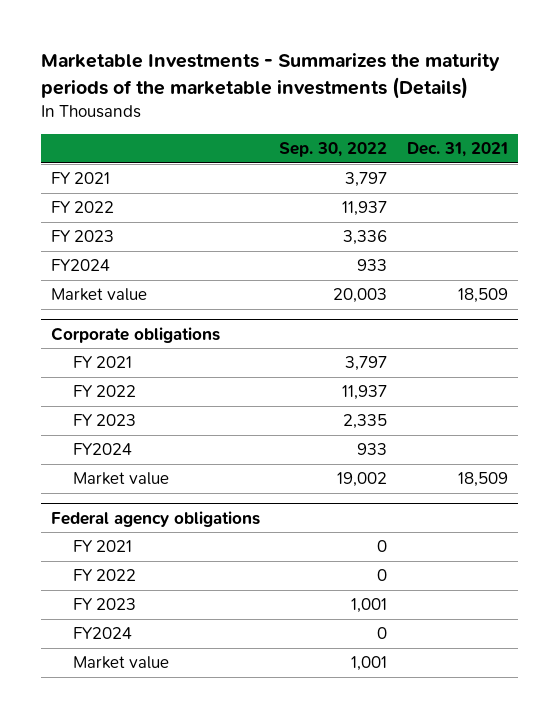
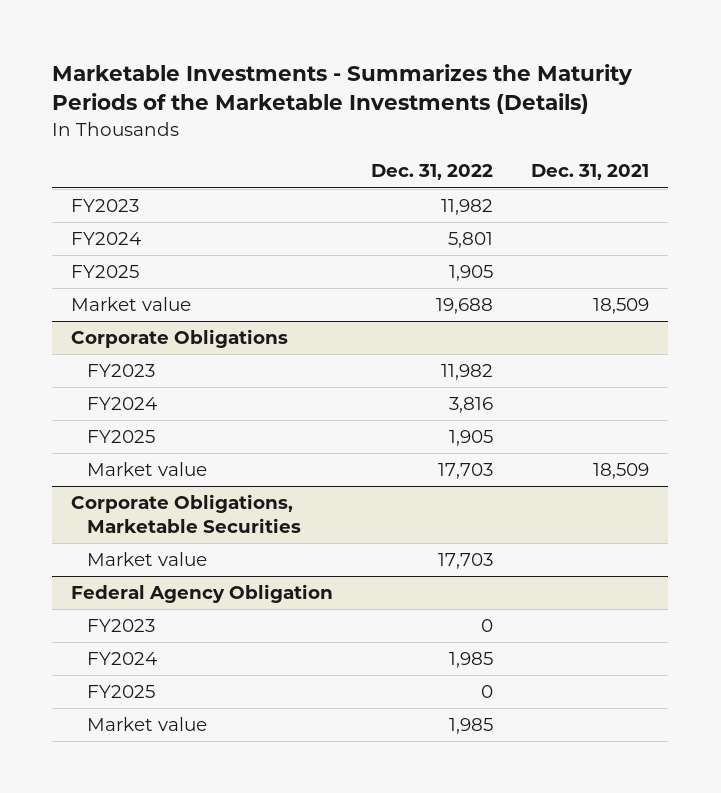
[40,53,500,100] Marketable Investments - Summarizes the maturity periods of the marketable investments (Details) -> [52,64,634,115] Marketable Investments - Summarizes the Maturity Periods of the Marketable Investments (Details)
[279,142,388,158] Sep. 30, 2022 -> none
none -> [371,164,494,181] Dec. 31, 2022
[50,201,114,214] FY 2022 -> none
[50,230,114,243] FY 2023 -> none
[50,172,110,185] FY 2021 -> [71,199,140,213] FY2023
none -> [71,265,140,279] FY2025
[72,385,136,398] FY 2022 -> none
[72,414,136,427] FY 2023 -> none
[50,326,220,343] Corporate obligations -> [71,329,289,349] Corporate Obligations
[72,356,132,369] FY 2021 -> [86,364,155,378] FY2023
none -> [86,430,155,444] FY2025
[72,569,136,582] FY 2022 -> none
[72,598,136,611] FY 2023 -> none
none -> [71,494,301,534] Corporate Obligations, Marketable Securities
none -> [86,552,207,567] Market value
[50,510,260,527] Federal agency obligations -> [71,584,334,604] Federal Agency Obligation
[72,540,132,553] FY 2021 -> [86,619,155,633] FY2023
none -> [86,685,155,699] FY2025

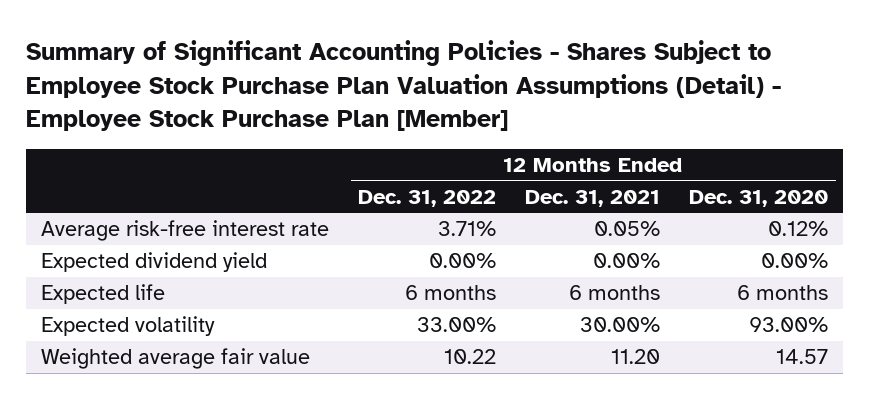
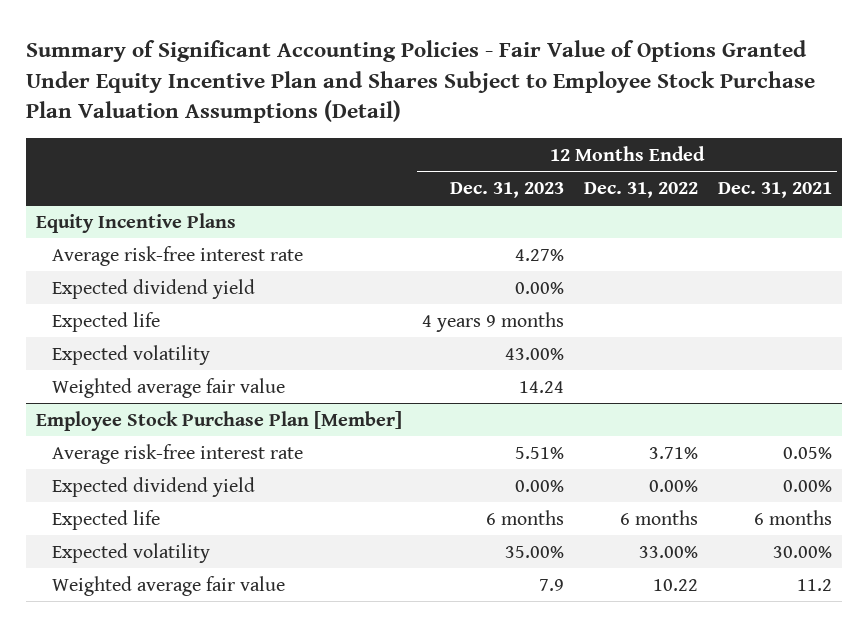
[25,39,781,132] Summary of Significant Accounting Policies - Shares Subject to Employee Stock Purchase Plan Valuation Assumptions (Detail) - Employee Stock Purchase Plan [Member] -> [26,39,816,124] Summary of Significant Accounting Policies - Fair Value of Options Granted Under Equity Incentive Plan and Shares Subject to Employee Stock Purchase Plan Valuation Assumptions (Detail)
[689,189,829,207] Dec. 31, 2020 -> none
none -> [450,181,565,198] Dec. 31, 2023
none -> [36,212,237,233] Equity Incentive Plans
none -> [52,245,304,266] Average risk-free interest rate
none -> [52,278,256,299] Expected dividend yield
none -> [52,311,161,332] Expected life
none -> [52,344,211,365] Expected volatility
none -> [52,377,286,398] Weighted average fair value
none -> [36,410,403,431] Employee Stock Purchase Plan [Member]
[611,349,661,365] 11.20 -> [796,578,832,591] 11.2

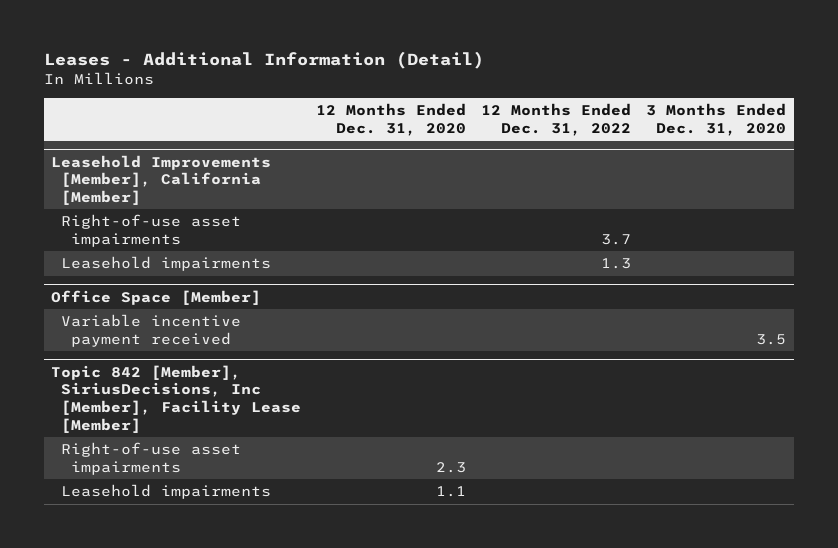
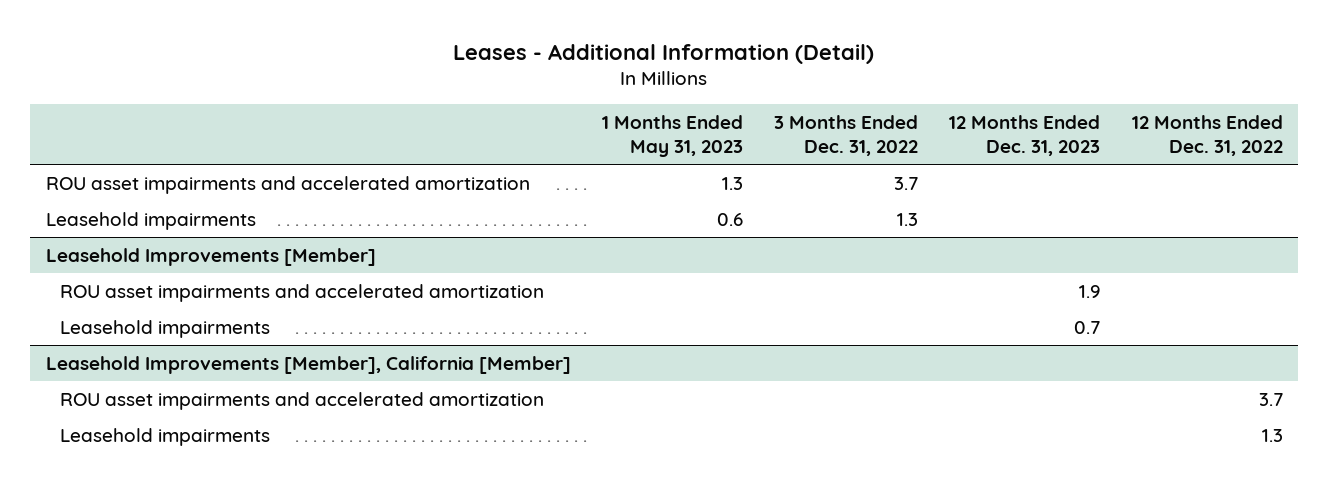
[316,103,467,136] 12 Months Ended Dec. 31, 2020 -> none
[646,103,787,136] 3 Months Ended Dec. 31, 2020 -> none
none -> [602,115,744,157] 1 Months Ended May 31, 2023
none -> [774,115,919,156] 3 Months Ended Dec. 31, 2022
none -> [949,115,1101,156] 12 Months Ended Dec. 31, 2023
none -> [46,175,531,194] ROU asset impairments and accelerated amortization
none -> [46,211,257,230] Leasehold impairments
none -> [46,247,377,266] Leasehold Improvements [Member]
none -> [60,283,545,302] ROU asset impairments and accelerated amortization
none -> [60,319,271,338] Leasehold impairments
[61,214,242,247] Right-of-use asset impairments -> [60,391,545,410] ROU asset impairments and accelerated amortization
[51,289,262,305] Office Space [Member] -> none
[61,314,242,347] Variable incentive payment received -> none
[51,364,302,433] Topic 842 [Member], SiriusDecisions, Inc [Member], Facility Lease [Member] -> none
[61,442,242,475] Right-of-use asset impairments -> none
[61,484,272,500] Leasehold impairments -> none

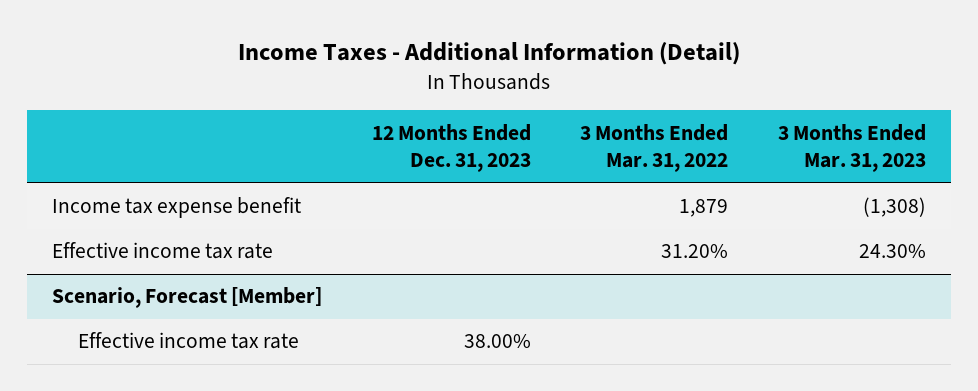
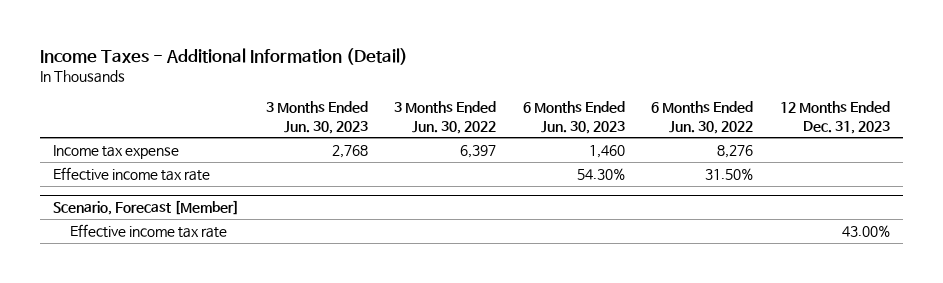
[580,123,729,173] 3 Months Ended Mar. 31, 2022 -> none
[777,123,926,173] 3 Months Ended Mar. 31, 2023 -> none
none -> [265,101,368,134] 3 Months Ended Jun. 30, 2023
none -> [394,101,497,134] 3 Months Ended Jun. 30, 2022
none -> [522,101,625,134] 6 Months Ended Jun. 30, 2023
none -> [651,101,754,134] 6 Months Ended Jun. 30, 2022
[51,197,301,219] Income tax expense benefit -> [53,145,180,160] Income tax expense
[463,334,531,349] 38.00% -> [841,225,890,238] 43.00%

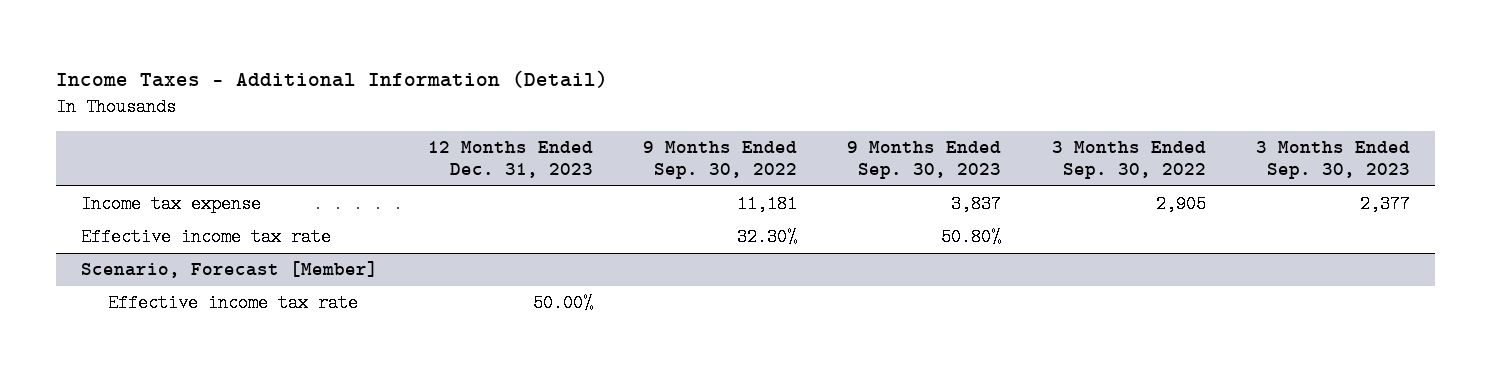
[265,101,368,134] 3 Months Ended Jun. 30, 2023 -> none
[394,101,497,134] 3 Months Ended Jun. 30, 2022 -> none
[522,101,625,134] 6 Months Ended Jun. 30, 2023 -> none
[651,101,754,134] 6 Months Ended Jun. 30, 2022 -> none
none -> [643,141,798,180] 9 Months Ended Sep. 30, 2022
none -> [847,141,1002,180] 9 Months Ended Sep. 30, 2023
none -> [1051,141,1206,180] 3 Months Ended Sep. 30, 2022
none -> [1255,141,1410,180] 3 Months Ended Sep. 30, 2023
[841,225,890,238] 43.00% -> [532,294,593,313] 50.00%

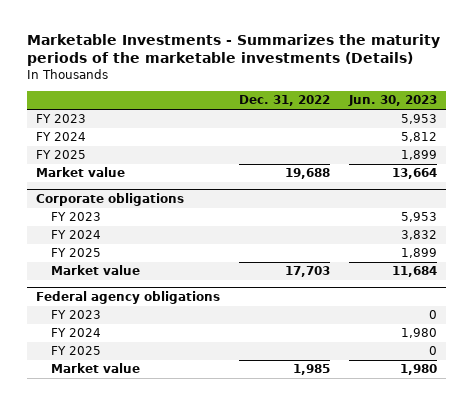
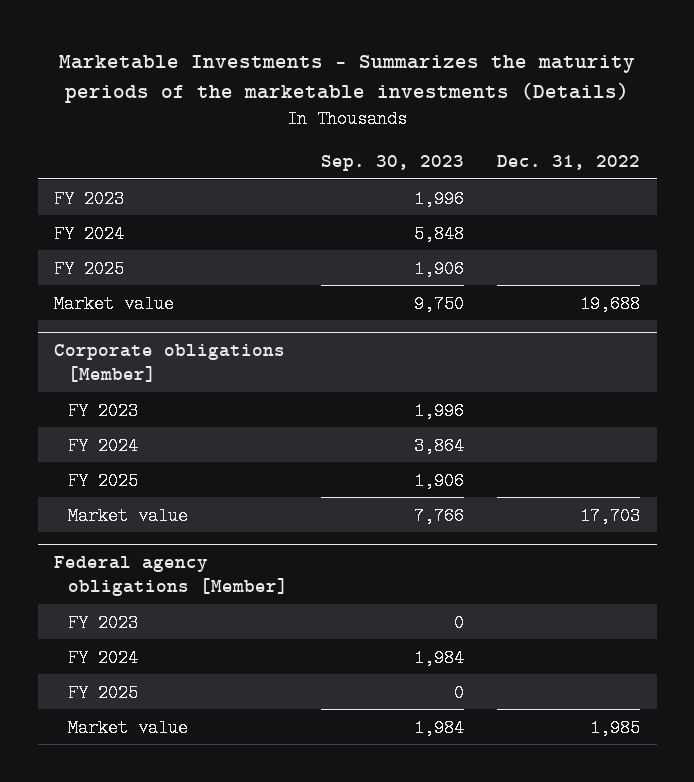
[347,95,437,107] Jun. 30, 2023 -> none
none -> [321,154,465,171] Sep. 30, 2023
[36,192,185,206] Corporate obligations -> [54,343,286,383] Corporate obligations [Member]
[36,290,221,304] Federal agency obligations -> [54,555,289,597] Federal agency obligations [Member]

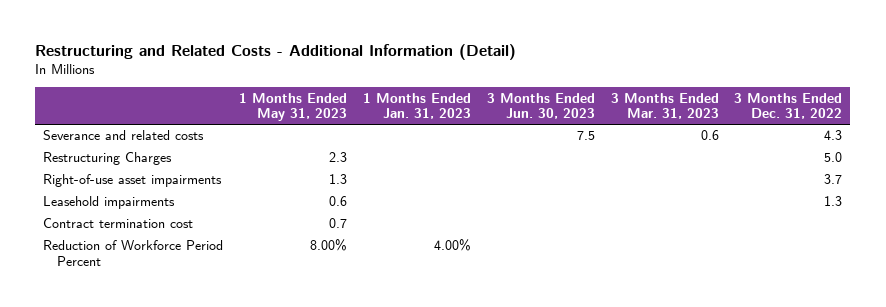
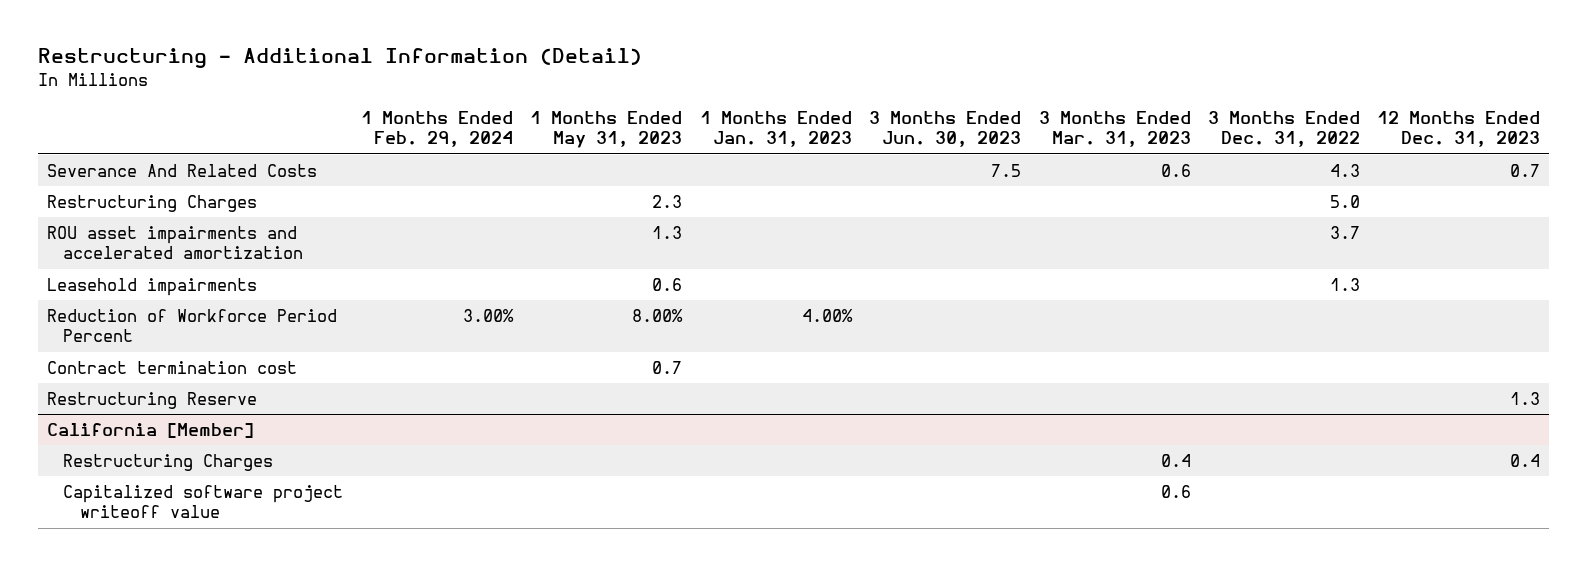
[35,43,517,60] Restructuring and Related Costs - Additional Information (Detail) -> [38,48,643,69] Restructuring - Additional Information (Detail)
none -> [360,110,513,148] 1 Months Ended Feb. 29, 2024
none -> [1377,110,1541,148] 12 Months Ended Dec. 31, 2023
[43,130,205,141] Severance and related costs -> [46,163,317,177] Severance And Related Costs
[43,174,223,188] Right-of-use asset impairments -> [46,225,304,260] ROU asset impairments and accelerated amortization
[43,218,194,229] Contract termination cost -> [46,360,297,374] Contract termination cost
none -> [46,391,257,409] Restructuring Reserve
none -> [46,422,254,438] California [Member]
none -> [63,453,274,471] Restructuring Charges
none -> [63,484,344,519] Capitalized software project writeoff value

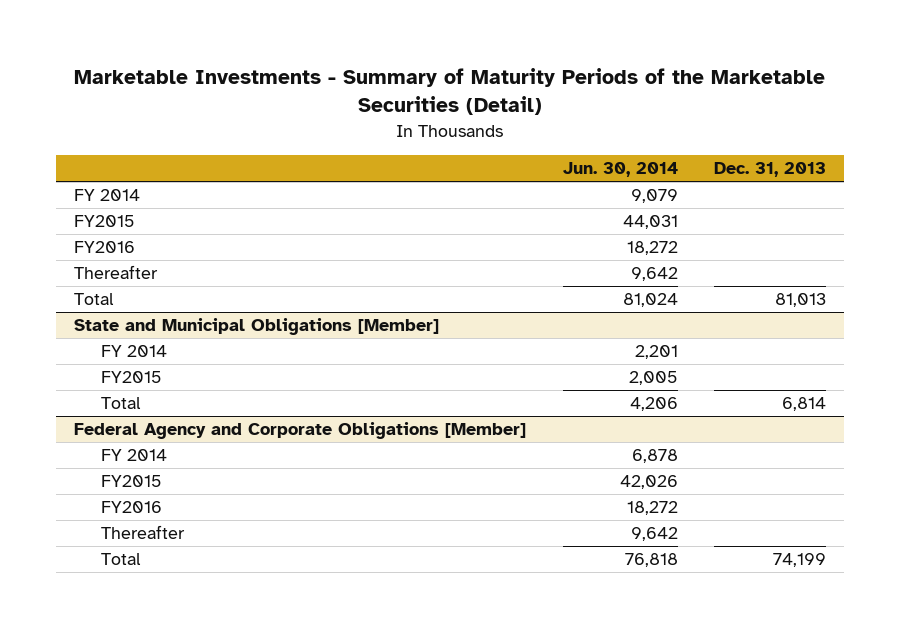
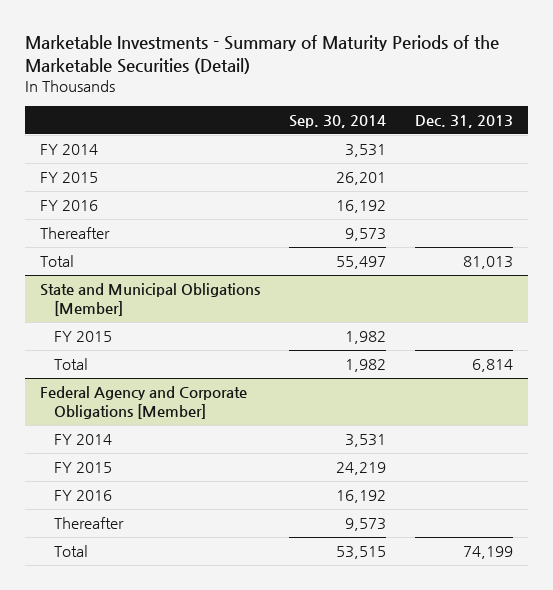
[562,162,678,178] Jun. 30, 2014 -> none
none -> [288,115,386,129] Sep. 30, 2014
[74,215,136,228] FY2015 -> [39,172,98,184] FY 2015
[74,241,136,254] FY2016 -> [39,200,98,212] FY 2016
[100,345,167,358] FY 2014 -> none
[100,371,162,384] FY2015 -> [53,331,112,343] FY 2015
[100,475,162,488] FY2015 -> [53,462,112,474] FY 2015
[100,501,162,514] FY2016 -> [53,490,112,502] FY 2016

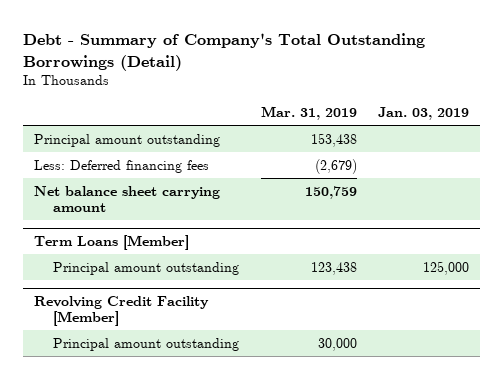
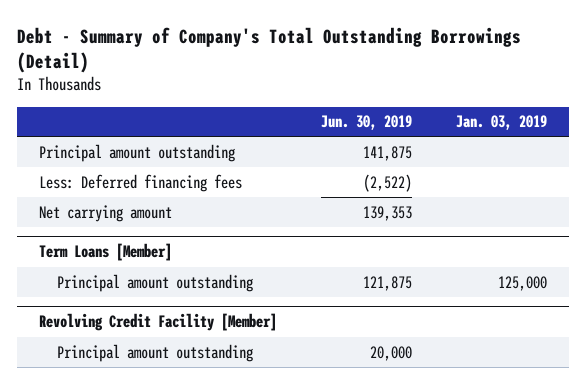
[260,106,357,121] Mar. 31, 2019 -> none
none -> [321,115,413,131] Jun. 30, 2019
[33,185,220,213] Net balance sheet carrying amount -> [39,204,173,222] Net carrying amount

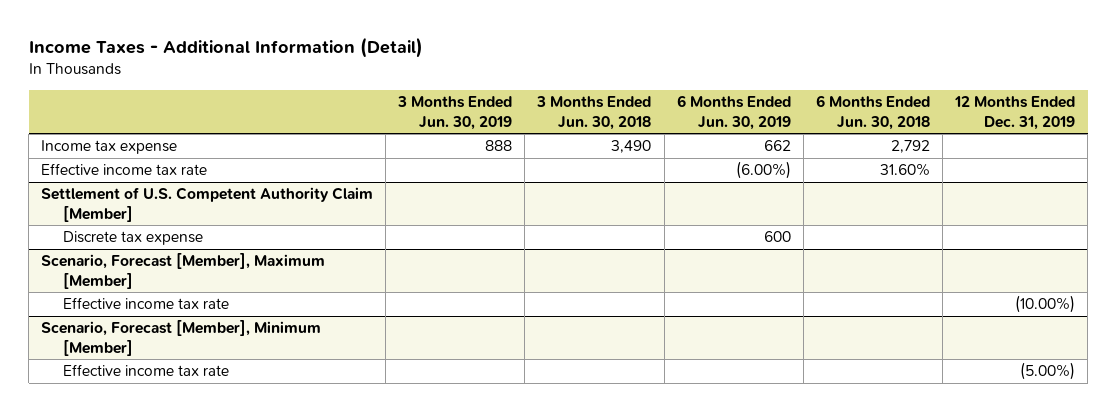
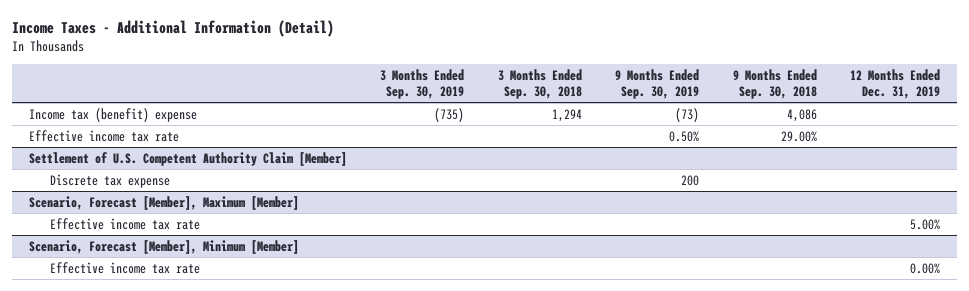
[397,96,513,130] 3 Months Ended Jun. 30, 2019 -> none
[536,96,652,130] 3 Months Ended Jun. 30, 2018 -> none
[676,95,791,130] 6 Months Ended Jun. 30, 2019 -> none
[815,95,930,130] 6 Months Ended Jun. 30, 2018 -> none
none -> [380,68,465,100] 3 Months Ended Sep. 30, 2019
none -> [497,68,582,100] 3 Months Ended Sep. 30, 2018
none -> [615,68,700,100] 9 Months Ended Sep. 30, 2019
none -> [732,68,817,100] 9 Months Ended Sep. 30, 2018
[41,140,178,155] Income tax expense -> [28,107,197,122] Income tax (benefit) expense
[1014,295,1075,314] (10.00%) -> [910,218,941,230] 5.00%
[1019,362,1075,381] (5.00%) -> [910,262,941,274] 0.00%

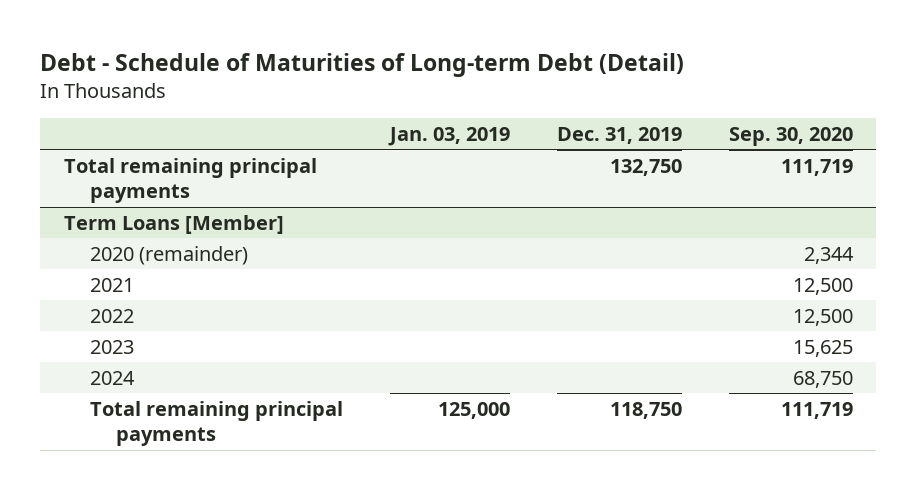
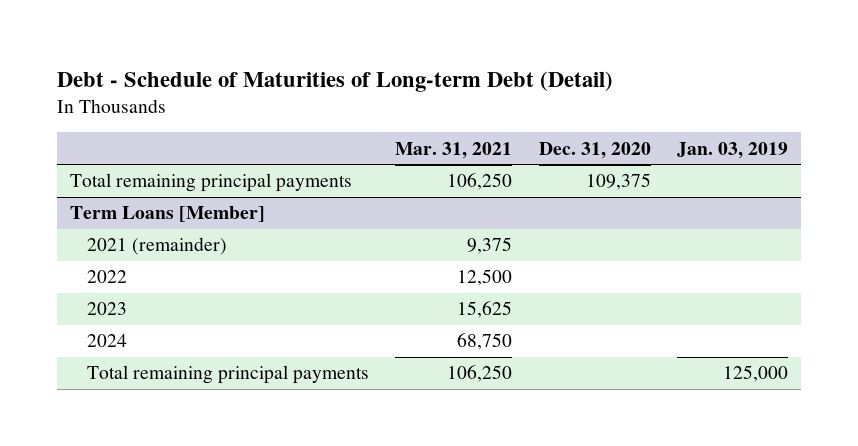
[556,126,682,144] Dec. 31, 2019 -> none
[728,126,853,146] Sep. 30, 2020 -> none
none -> [395,141,513,159] Mar. 31, 2021
none -> [538,141,651,159] Dec. 31, 2020
[89,277,134,292] 2021 -> none
[89,245,248,265] 2020 (remainder) -> [86,237,227,256] 2021 (remainder)

